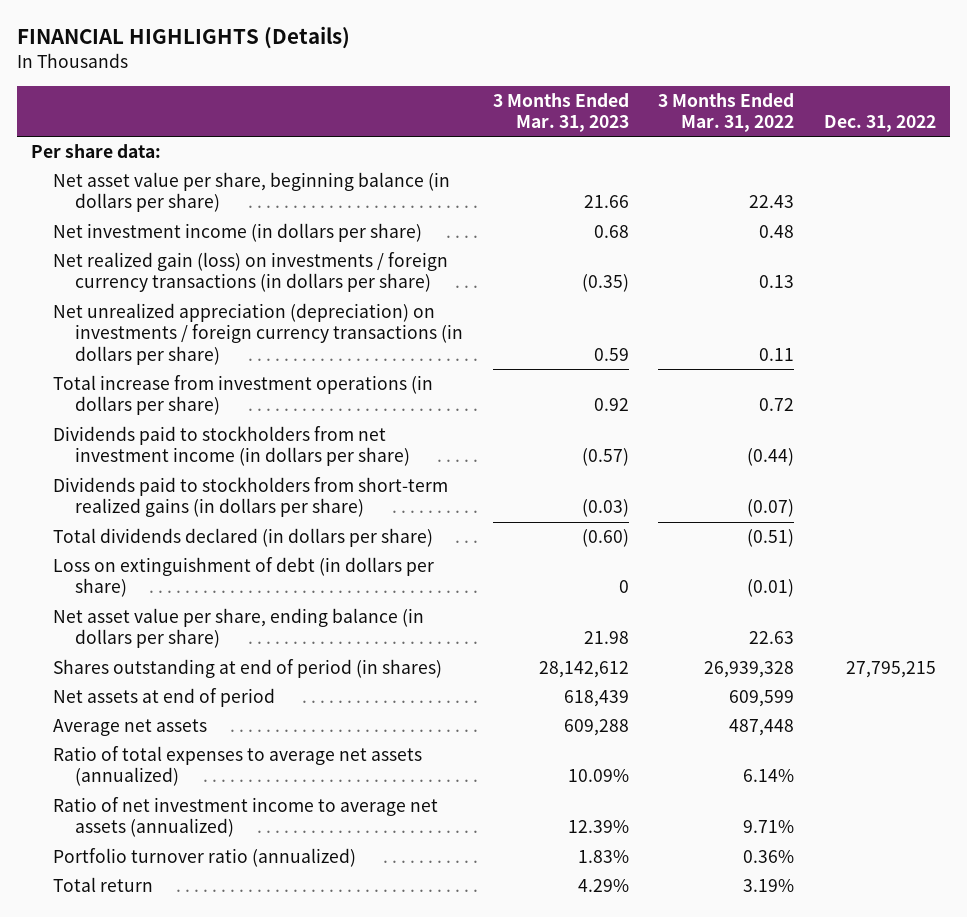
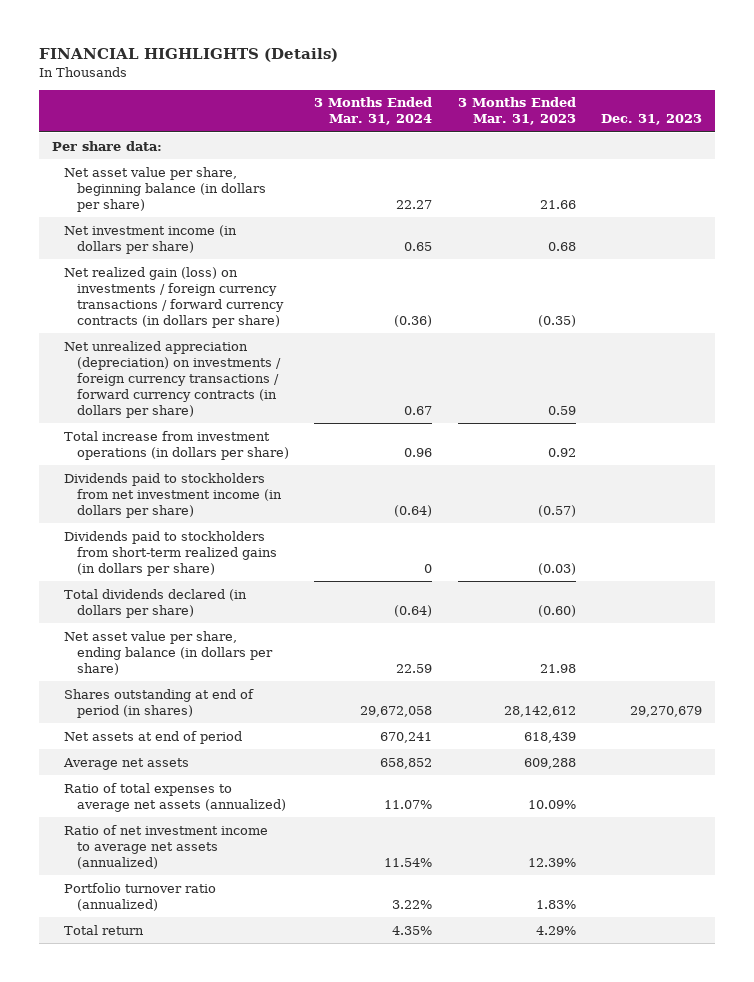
[658,92,795,133] 3 Months Ended Mar. 31, 2022 -> none
[823,115,936,133] Dec. 31, 2022 -> none
none -> [314,97,433,126] 3 Months Ended Mar. 31, 2024
none -> [600,114,702,126] Dec. 31, 2023
[53,252,449,293] Net realized gain (loss) on investments / foreign currency transactions (in dollars per share) -> [64,266,284,328] Net realized gain (loss) on investments / foreign currency transactions / forward currency contracts (in dollars per share)
[53,303,464,365] Net unrealized appreciation (depreciation) on investments / foreign currency transactions (in dollars per share) -> [64,340,281,418] Net unrealized appreciation (depreciation) on investments / foreign currency transactions / forward currency contracts (in dollars per share)
[53,557,435,598] Loss on extinguishment of debt (in dollars per share) -> none

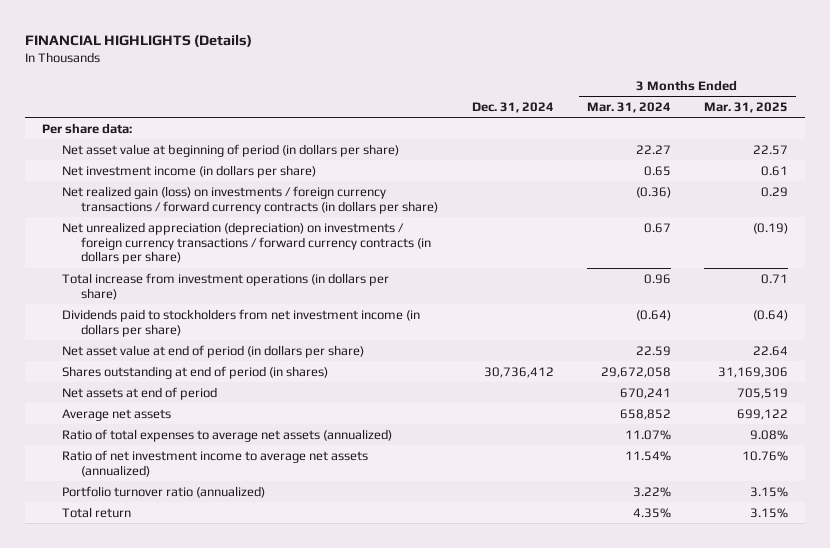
[457,97,576,126] 3 Months Ended Mar. 31, 2023 -> none
[600,114,702,126] Dec. 31, 2023 -> none
none -> [471,101,554,113] Dec. 31, 2024
none -> [704,101,789,113] Mar. 31, 2025
[64,166,266,212] Net asset value per share, beginning balance (in dollars per share) -> [61,143,399,157] Net asset value at beginning of period (in dollars per share)
[64,530,277,576] Dividends paid to stockholders from short-term realized gains (in dollars per share) -> none
[64,588,248,618] Total dividends declared (in dollars per share) -> none
[64,630,273,675] Net asset value per share, ending balance (in dollars per share) -> [61,344,364,358] Net asset value at end of period (in dollars per share)

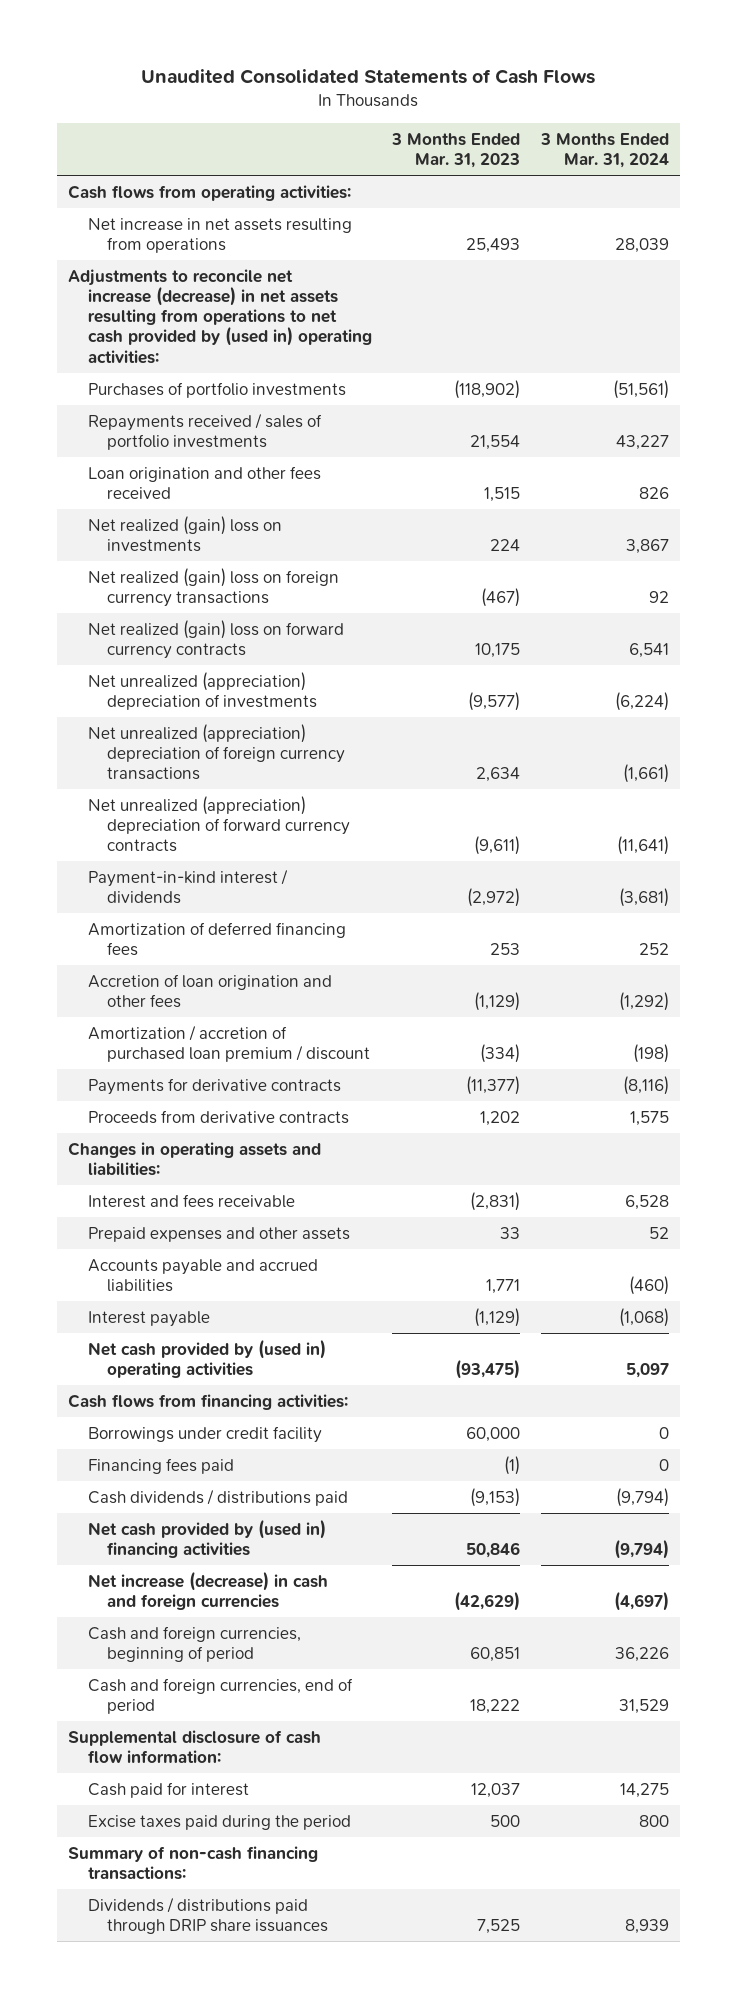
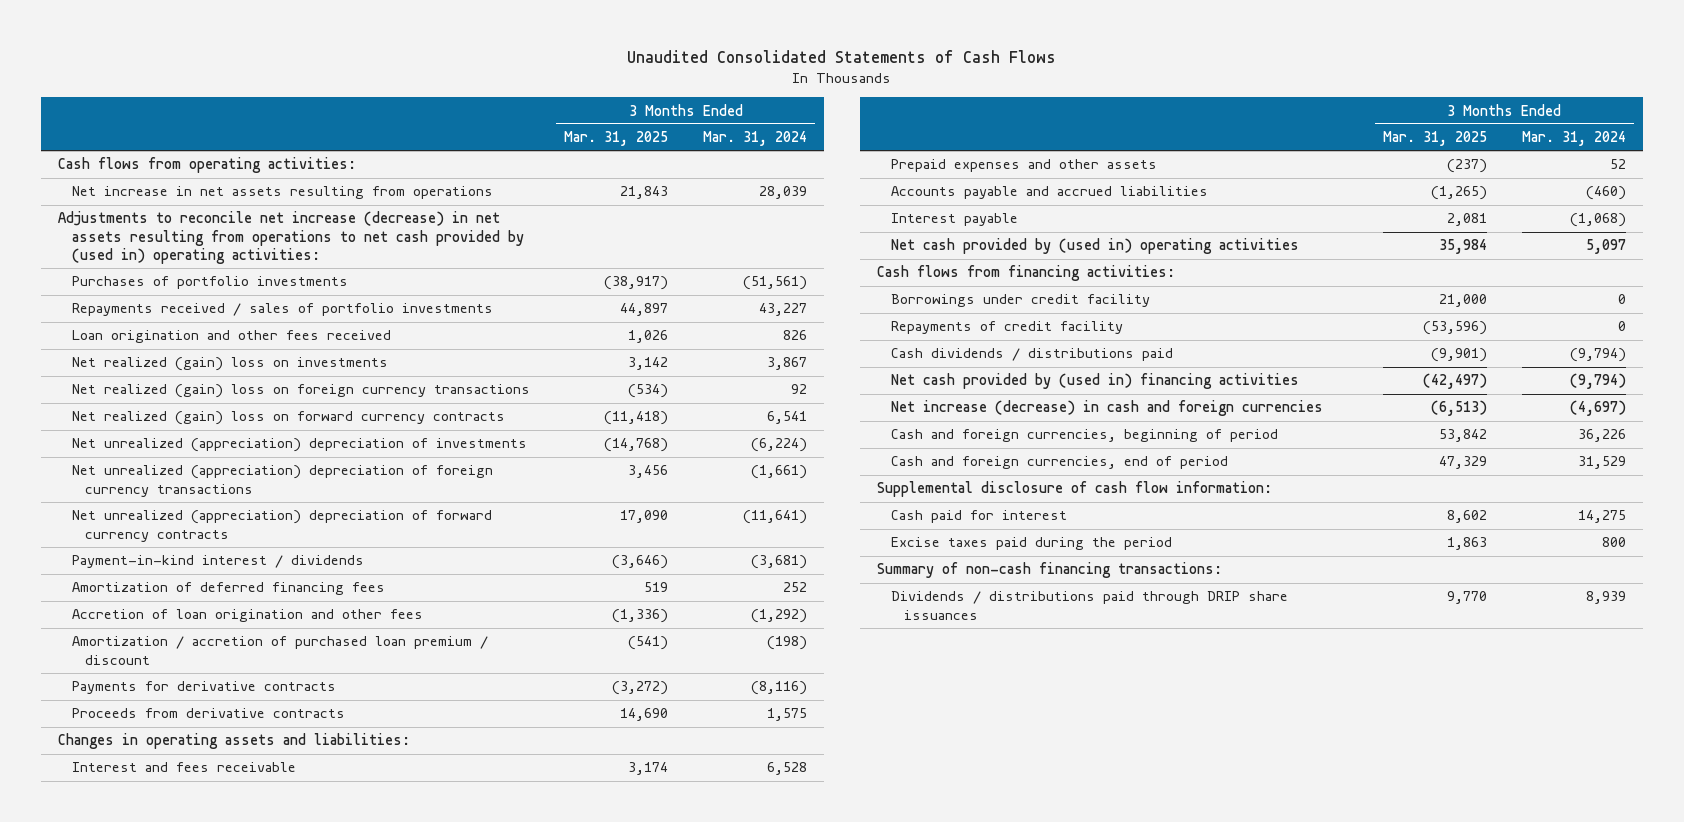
[391,132,521,168] 3 Months Ended Mar. 31, 2023 -> none
none -> [564,131,669,147] Mar. 31, 2025
[87,1457,234,1474] Financing fees paid -> none
none -> [890,321,1123,335] Repayments of credit facility

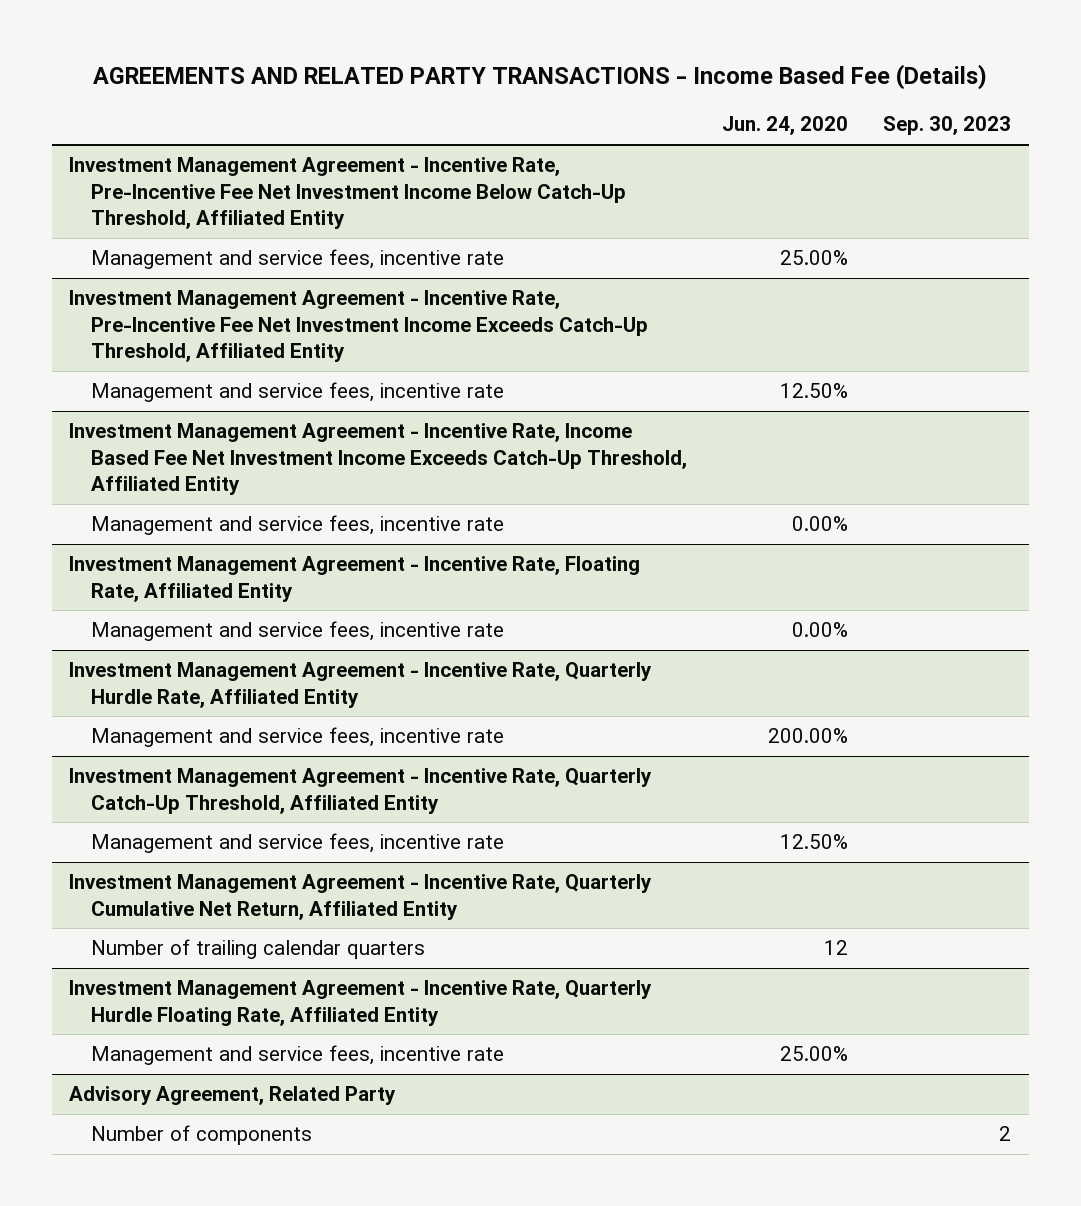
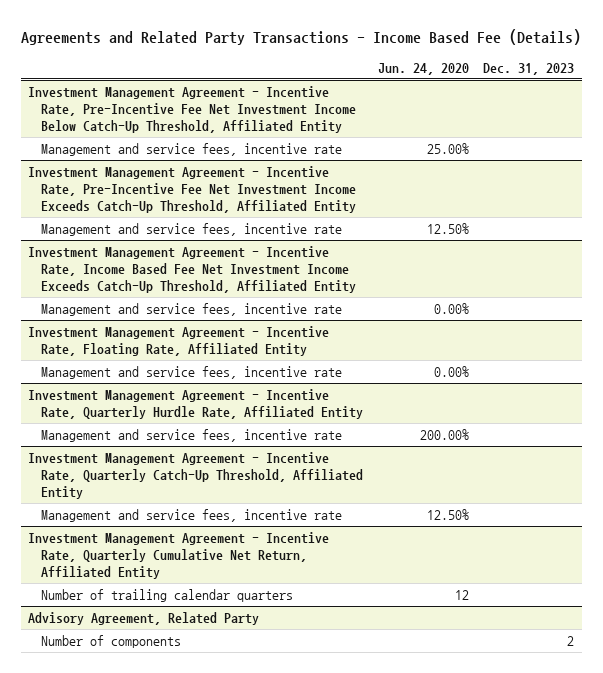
[93,63,988,90] AGREEMENTS AND RELATED PARTY TRANSACTIONS - Income Based Fee (Details) -> [21,29,582,46] Agreements and Related Party Transactions - Income Based Fee (Details)
[883,116,1012,136] Sep. 30, 2023 -> none
none -> [483,62,575,75] Dec. 31, 2023
[69,980,653,1026] Investment Management Agreement - Incentive Rate, Quarterly Hurdle Floating Rate, Affiliated Entity -> none
[90,1045,504,1066] Management and service fees, incentive rate -> none

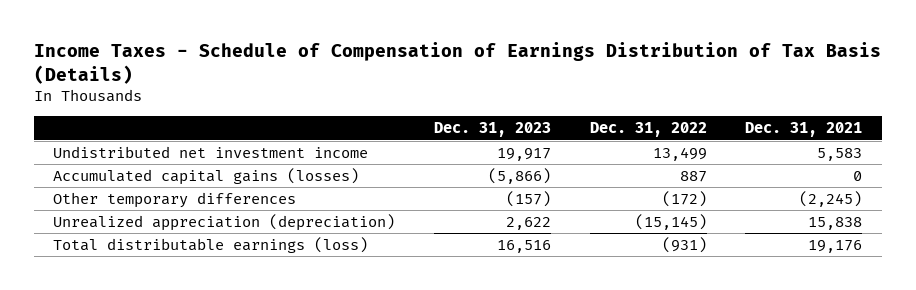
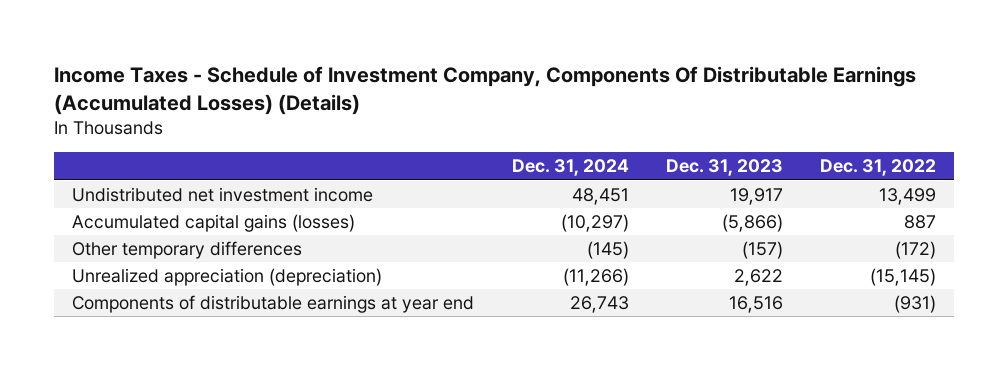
[33,42,881,84] Income Taxes - Schedule of Compensation of Earnings Distribution of Tax Basis (Details) -> [53,65,916,115] Income Taxes - Schedule of Investment Company, Components Of Distributable Earnings (Accumulated Losses) (Details)
[745,122,863,138] Dec. 31, 2021 -> none
none -> [511,159,629,177] Dec. 31, 2024
[53,236,369,253] Total distributable earnings (loss) -> [72,295,475,314] Components of distributable earnings at year end

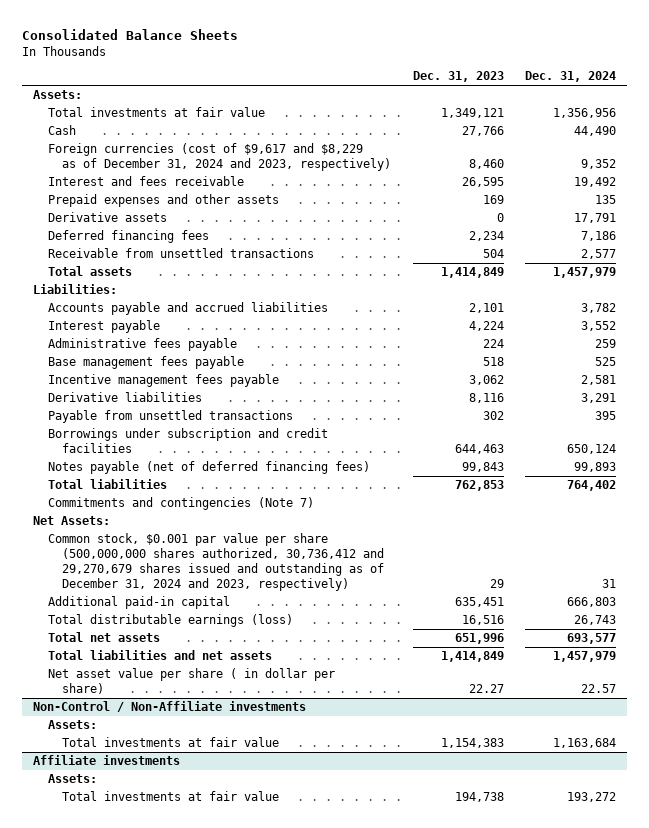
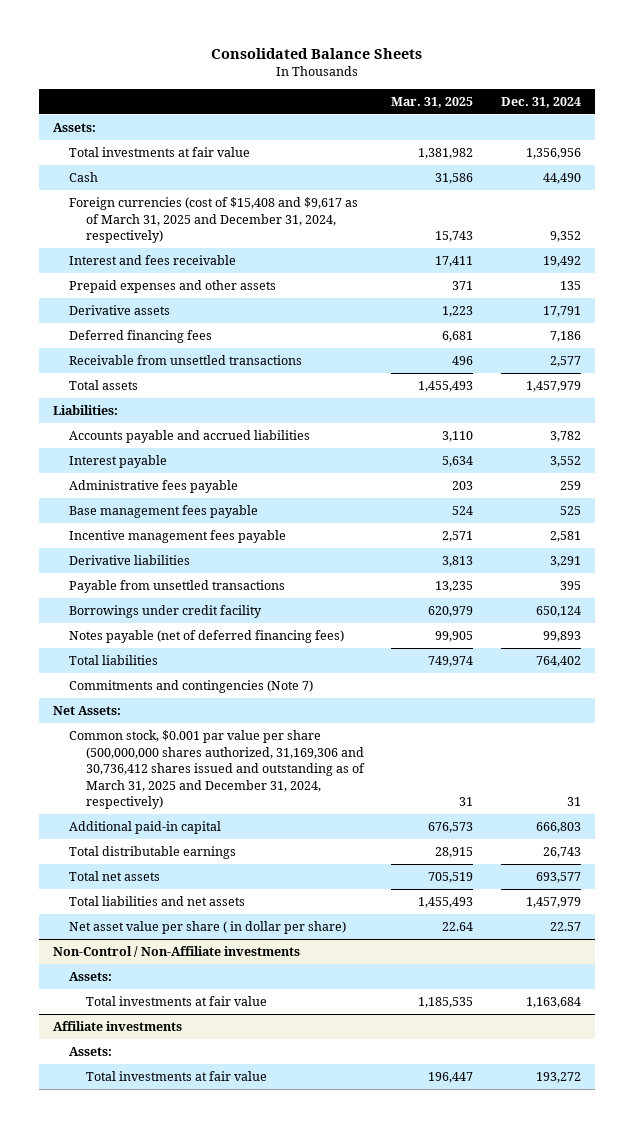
[412,71,504,83] Dec. 31, 2023 -> none
none -> [391,96,474,108] Mar. 31, 2025
[47,143,392,172] Foreign currencies (cost of $9,617 and $8,229 as of December 31, 2024 and 2023, respectively) -> [69,197,359,244] Foreign currencies (cost of $15,408 and $9,617 as of March 31, 2025 and December 31, 2024, respectively)
[47,428,328,454] Borrowings under subscription and credit facilities -> [69,605,263,619] Borrowings under credit facility
[47,533,385,591] Common stock, $0.001 par value per share (500,000,000 shares authorized, 30,736,412 and 29,270,679 shares issued and outstanding as of December 31, 2024 and 2023, respectively) -> [69,730,365,810] Common stock, $0.001 par value per share (500,000,000 shares authorized, 31,169,306 and 30,736,412 shares issued and outstanding as of March 31, 2025 and December 31, 2024, respectively)
[47,614,293,628] Total distributable earnings (loss) -> [69,846,237,860] Total distributable earnings

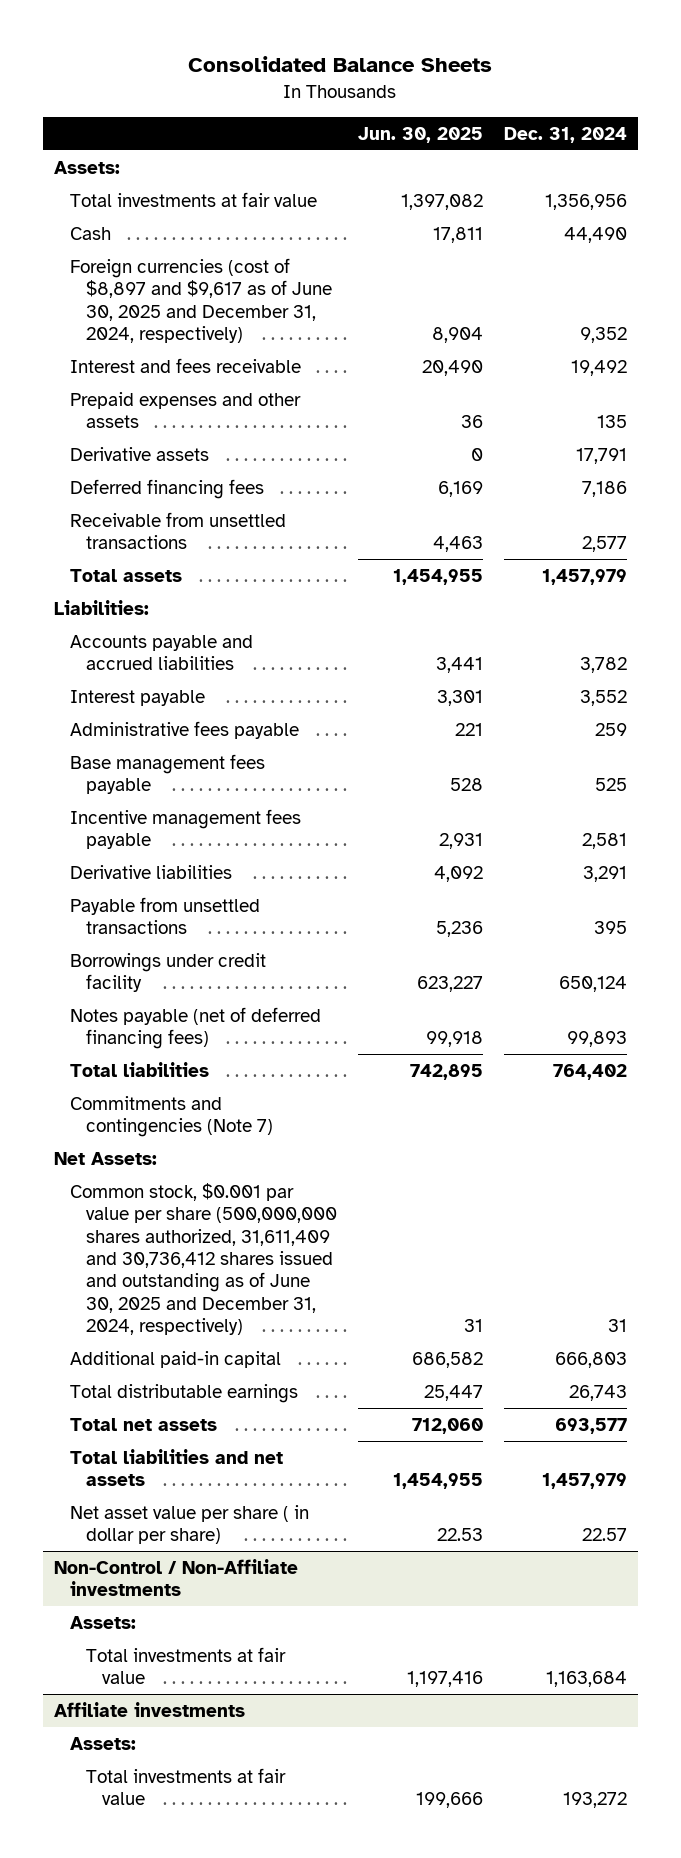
[391,96,474,108] Mar. 31, 2025 -> none
none -> [357,126,483,143] Jun. 30, 2025
[69,197,359,244] Foreign currencies (cost of $15,408 and $9,617 as of March 31, 2025 and December 31, 2024, respectively) -> [69,257,332,344] Foreign currencies (cost of $8,897 and $9,617 as of June 30, 2025 and December 31, 2024, respectively)
[69,730,365,810] Common stock, $0.001 par value per share (500,000,000 shares authorized, 31,169,306 and 30,736,412 shares issued and outstanding as of March 31, 2025 and December 31, 2024, respectively) -> [69,1182,337,1336] Common stock, $0.001 par value per share (500,000,000 shares authorized, 31,611,409 and 30,736,412 shares issued and outstanding as of June 30, 2025 and December 31, 2024, respectively)

